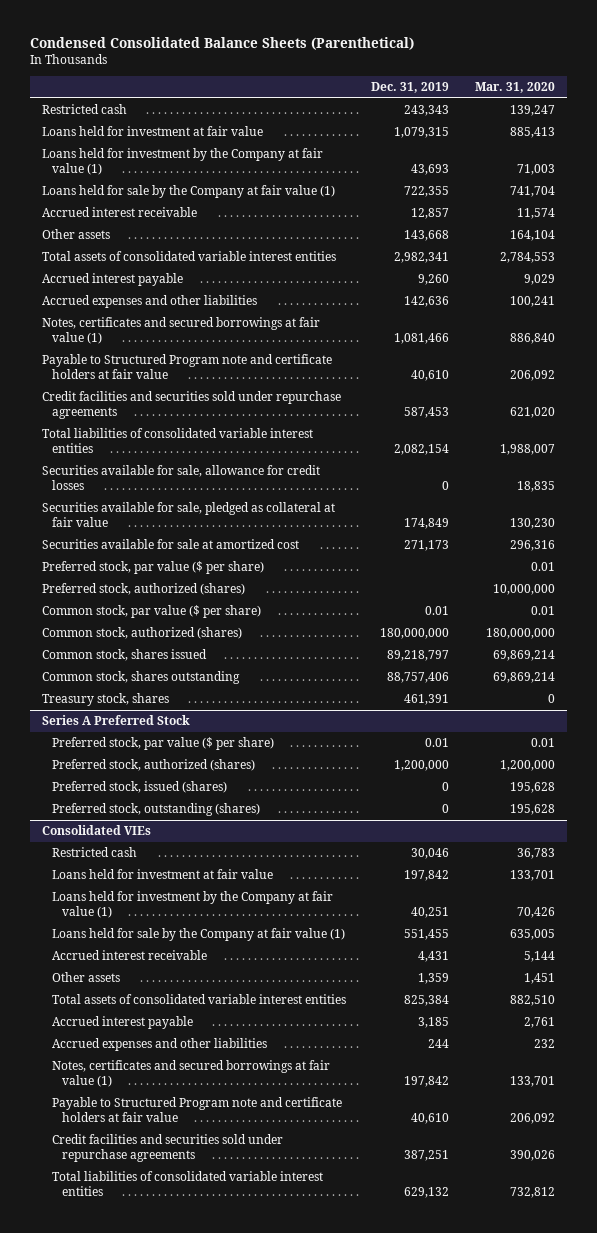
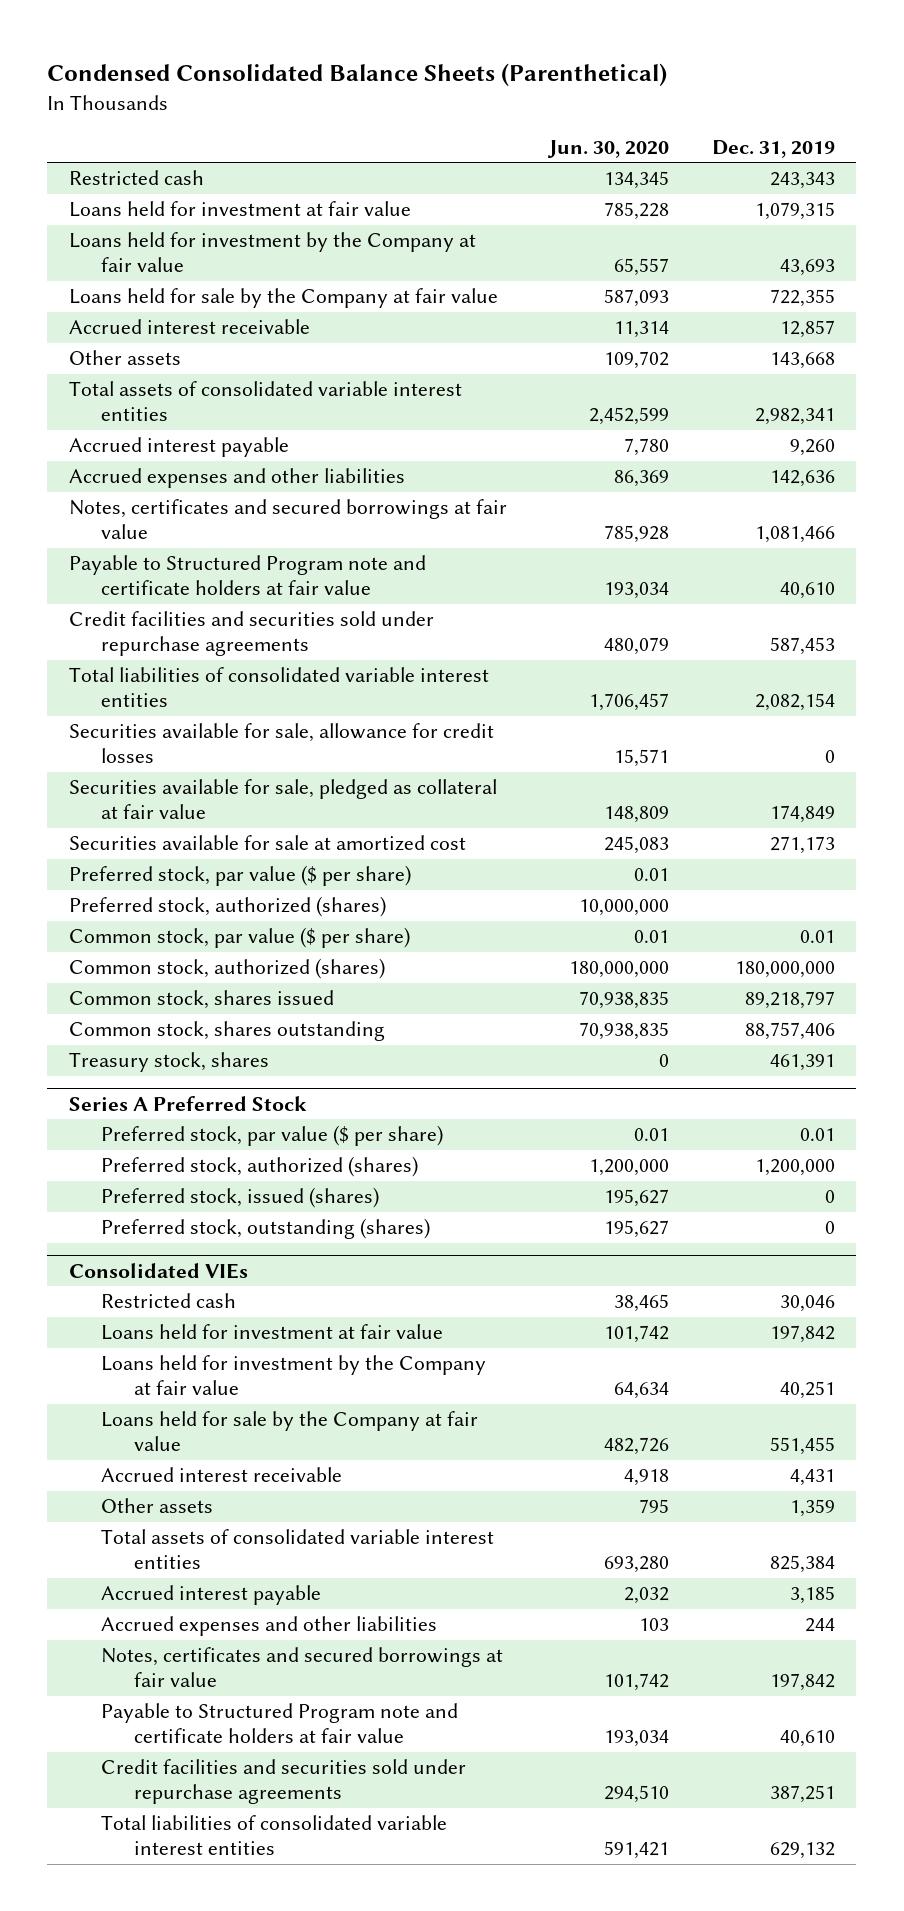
[474,82,555,94] Mar. 31, 2020 -> none
none -> [547,139,670,158] Jun. 30, 2020
[42,148,324,176] Loans held for investment by the Company at fair value (1) -> [68,232,476,273] Loans held for investment by the Company at fair value
[42,185,336,199] Loans held for sale by the Company at fair value (1) -> [68,288,498,309] Loans held for sale by the Company at fair value
[42,317,321,345] Notes, certificates and secured borrowings at fair value (1) -> [68,499,507,540] Notes, certificates and secured borrowings at fair value
[52,891,334,919] Loans held for investment by the Company at fair value (1) -> [101,1355,487,1396] Loans held for investment by the Company at fair value
[52,928,346,942] Loans held for sale by the Company at fair value (1) -> [101,1411,479,1452] Loans held for sale by the Company at fair value
[52,1060,331,1088] Notes, certificates and secured borrowings at fair value (1) -> [101,1647,504,1688] Notes, certificates and secured borrowings at fair value

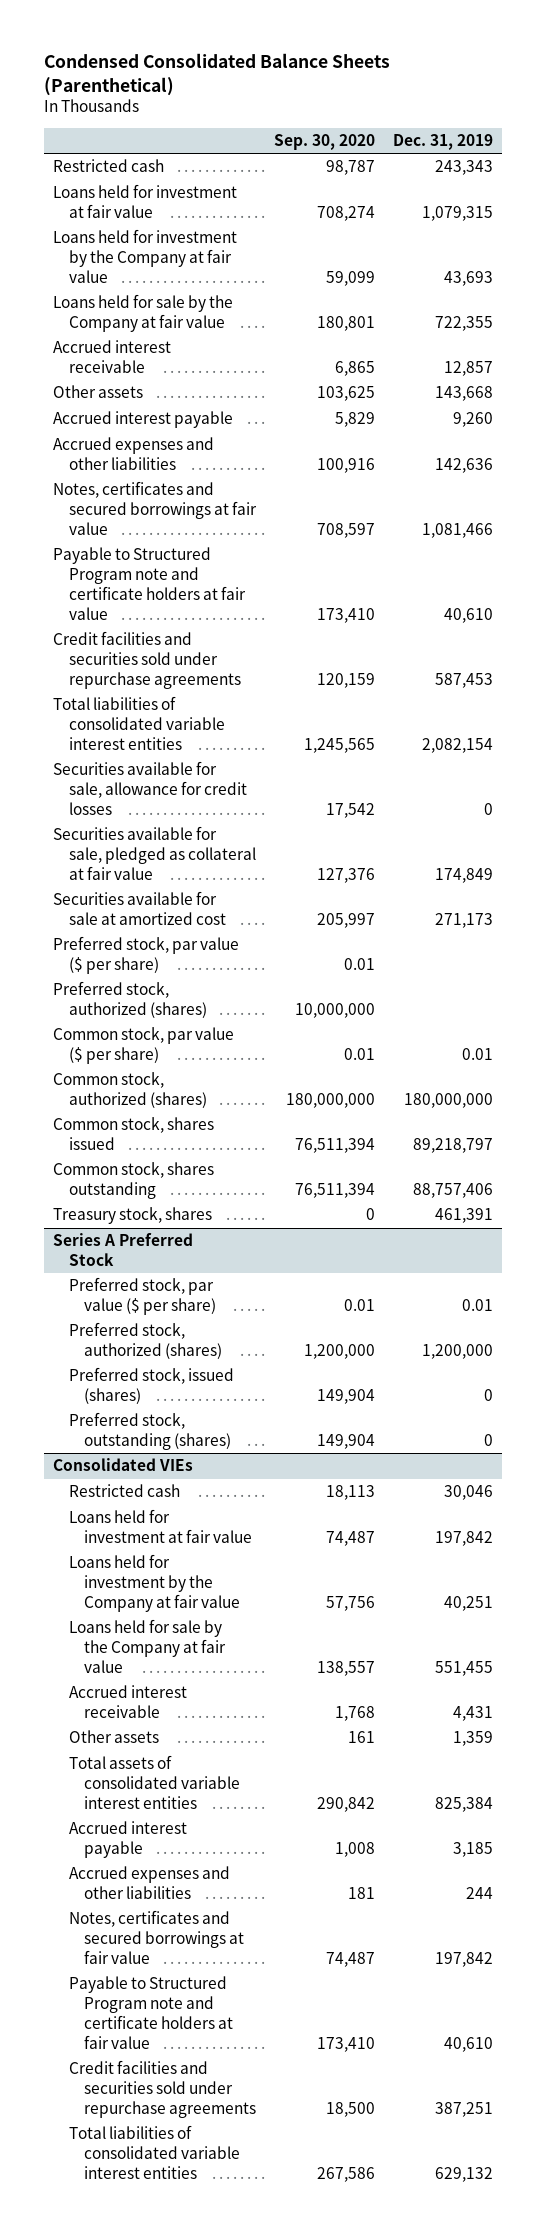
[547,139,670,158] Jun. 30, 2020 -> none
none -> [273,134,375,151] Sep. 30, 2020
[68,381,462,422] Total assets of consolidated variable interest entities -> none

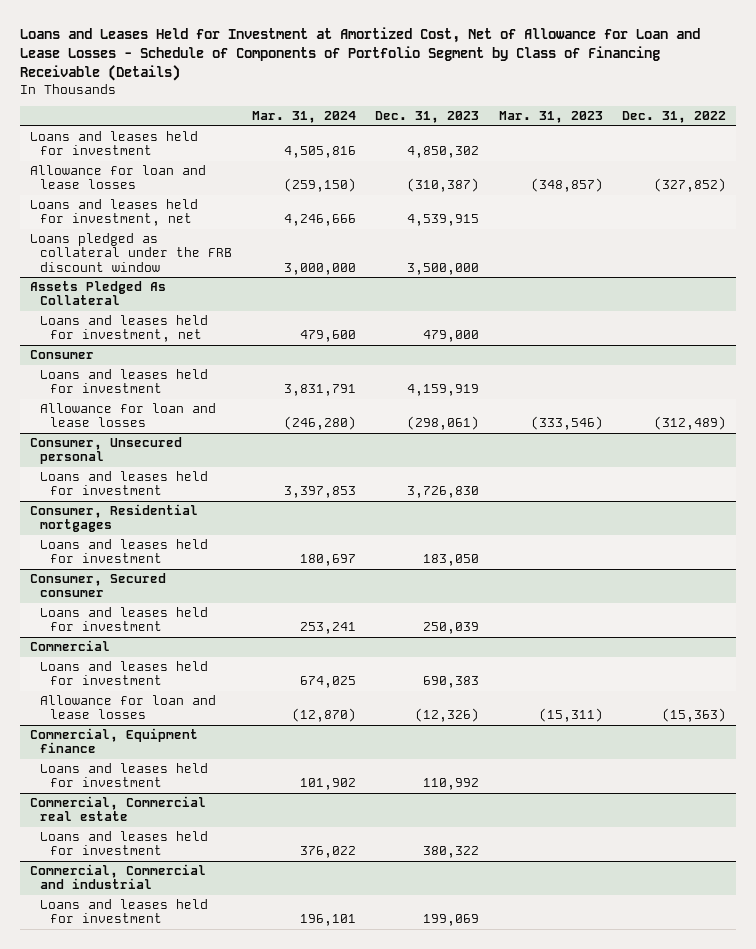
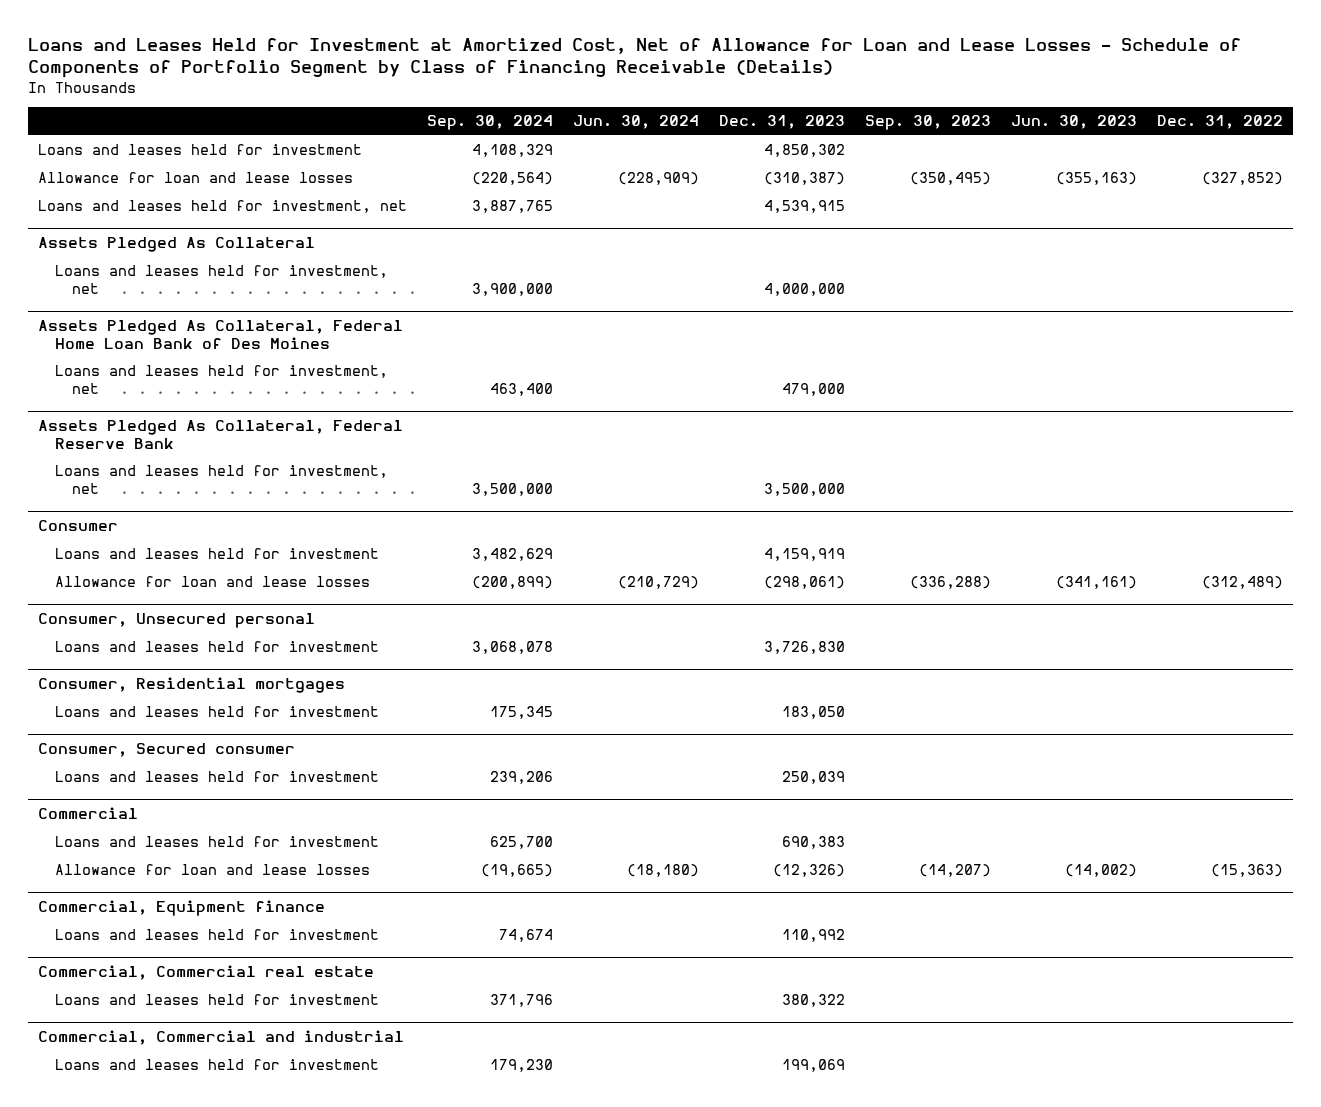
[251,111,356,124] Mar. 31, 2024 -> none
[498,111,603,124] Mar. 31, 2023 -> none
none -> [427,115,554,131] Sep. 30, 2024
none -> [572,115,699,130] Jun. 30, 2024
none -> [864,115,991,131] Sep. 30, 2023
none -> [1010,115,1137,130] Jun. 30, 2023
[29,233,232,272] Loans pledged as collateral under the FRB discount window -> none
none -> [54,265,388,295] Loans and leases held for investment, net
none -> [38,320,404,349] Assets Pledged As Collateral, Federal Home Loan Bank of Des Moines
none -> [38,420,404,449] Assets Pledged As Collateral, Federal Reserve Bank
none -> [54,465,388,495] Loans and leases held for investment, net

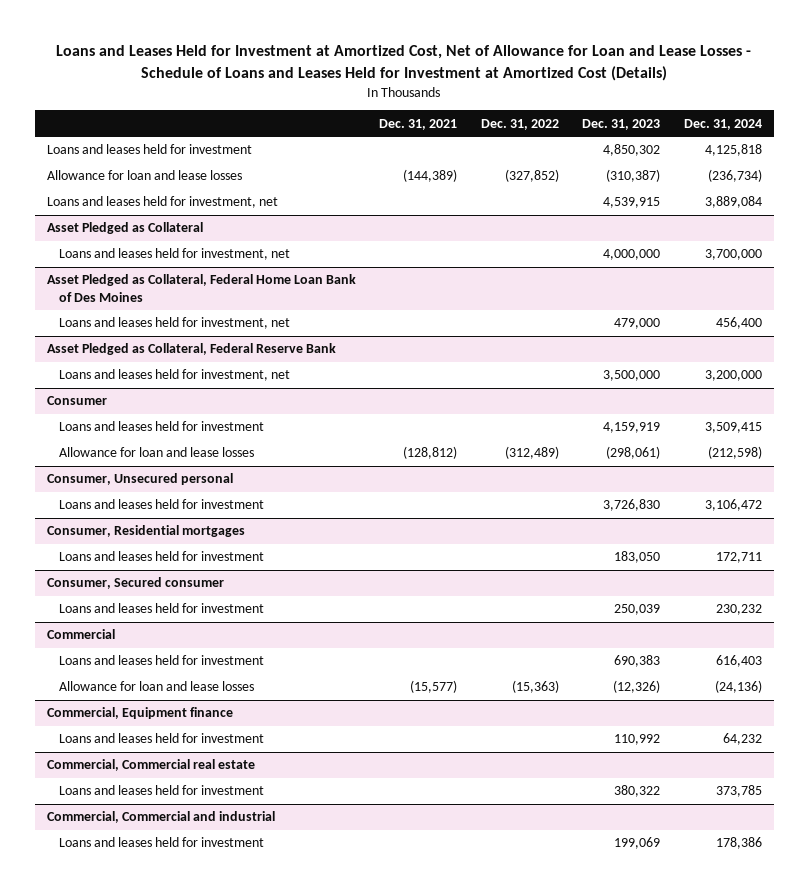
[28,37,1242,78] Loans and Leases Held for Investment at Amortized Cost, Net of Allowance for Loan and Lease Losses - Schedule of Components of Portfolio Segment by Class of Financing Receivable (Details) -> [56,45,752,81] Loans and Leases Held for Investment at Amortized Cost, Net of Allowance for Loan and Lease Losses - Schedule of Loans and Leases Held for Investment at Amortized Cost (Details)
[427,115,554,131] Sep. 30, 2024 -> none
[572,115,699,130] Jun. 30, 2024 -> none
[864,115,991,131] Sep. 30, 2023 -> none
[1010,115,1137,130] Jun. 30, 2023 -> none
none -> [379,118,458,130] Dec. 31, 2021
none -> [683,118,762,130] Dec. 31, 2024
[38,237,316,253] Assets Pledged As Collateral -> [46,222,203,235] Asset Pledged as Collateral
[38,320,404,349] Assets Pledged As Collateral, Federal Home Loan Bank of Des Moines -> [46,274,356,302] Asset Pledged as Collateral, Federal Home Loan Bank of Des Moines
[38,420,404,449] Assets Pledged As Collateral, Federal Reserve Bank -> [46,343,336,356] Asset Pledged as Collateral, Federal Reserve Bank

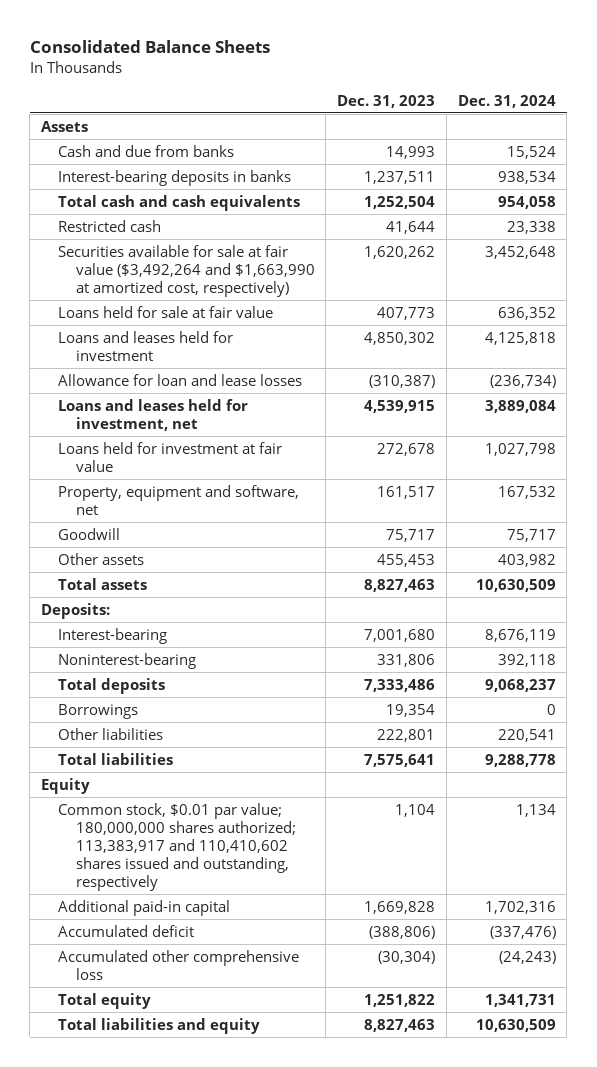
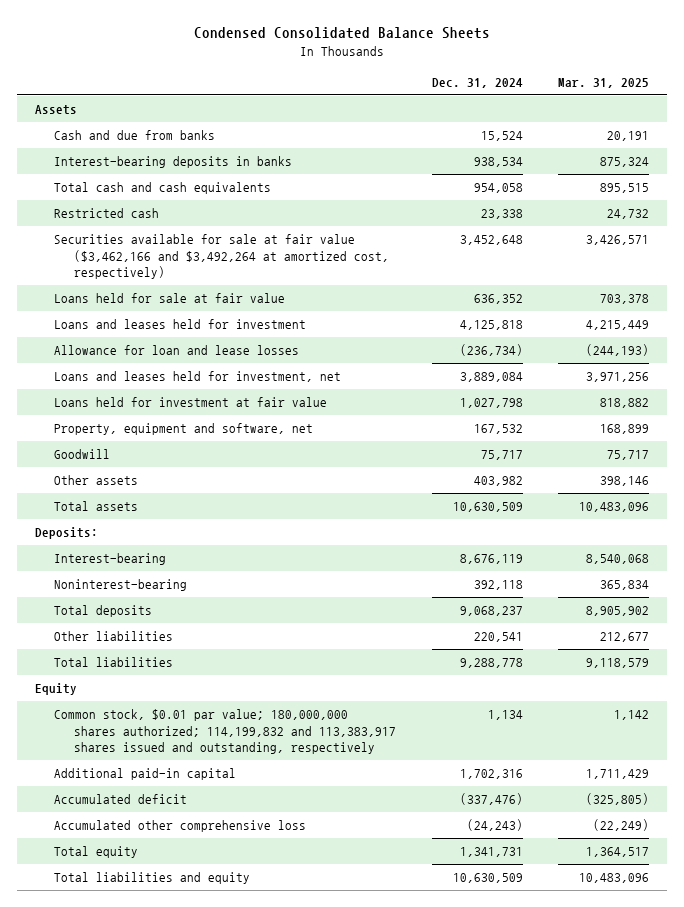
[29,39,270,53] Consolidated Balance Sheets -> [193,27,490,40] Condensed Consolidated Balance Sheets
[337,94,436,108] Dec. 31, 2023 -> none
none -> [558,78,650,89] Mar. 31, 2025
[58,244,315,297] Securities available for sale at fair value ($3,492,264 and $1,663,990 at amortized cost, respectively) -> [54,234,390,280] Securities available for sale at fair value ($3,462,166 and $3,492,264 at amortized cost, respectively)
[58,703,139,719] Borrowings -> none
[58,802,296,891] Common stock, $0.01 par value; 180,000,000 shares authorized; 113,383,917 and 110,410,602 shares issued and outstanding, respectively -> [54,709,397,755] Common stock, $0.01 par value; 180,000,000 shares authorized; 114,199,832 and 113,383,917 shares issued and outstanding, respectively

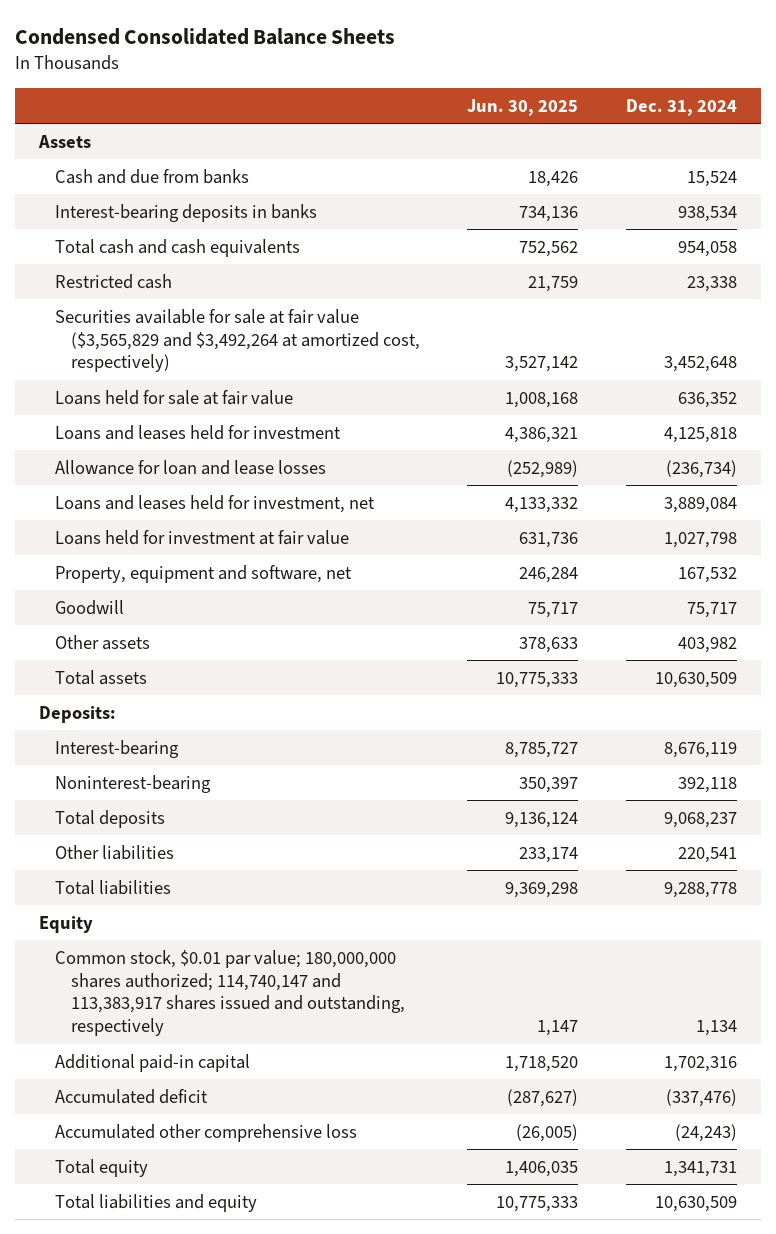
[558,78,650,89] Mar. 31, 2025 -> none
none -> [467,98,579,116] Jun. 30, 2025
[54,234,390,280] Securities available for sale at fair value ($3,462,166 and $3,492,264 at amortized cost, respectively) -> [54,308,420,373] Securities available for sale at fair value ($3,565,829 and $3,492,264 at amortized cost, respectively)
[54,709,397,755] Common stock, $0.01 par value; 180,000,000 shares authorized; 114,199,832 and 113,383,917 shares issued and outstanding, respectively -> [54,949,405,1037] Common stock, $0.01 par value; 180,000,000 shares authorized; 114,740,147 and 113,383,917 shares issued and outstanding, respectively

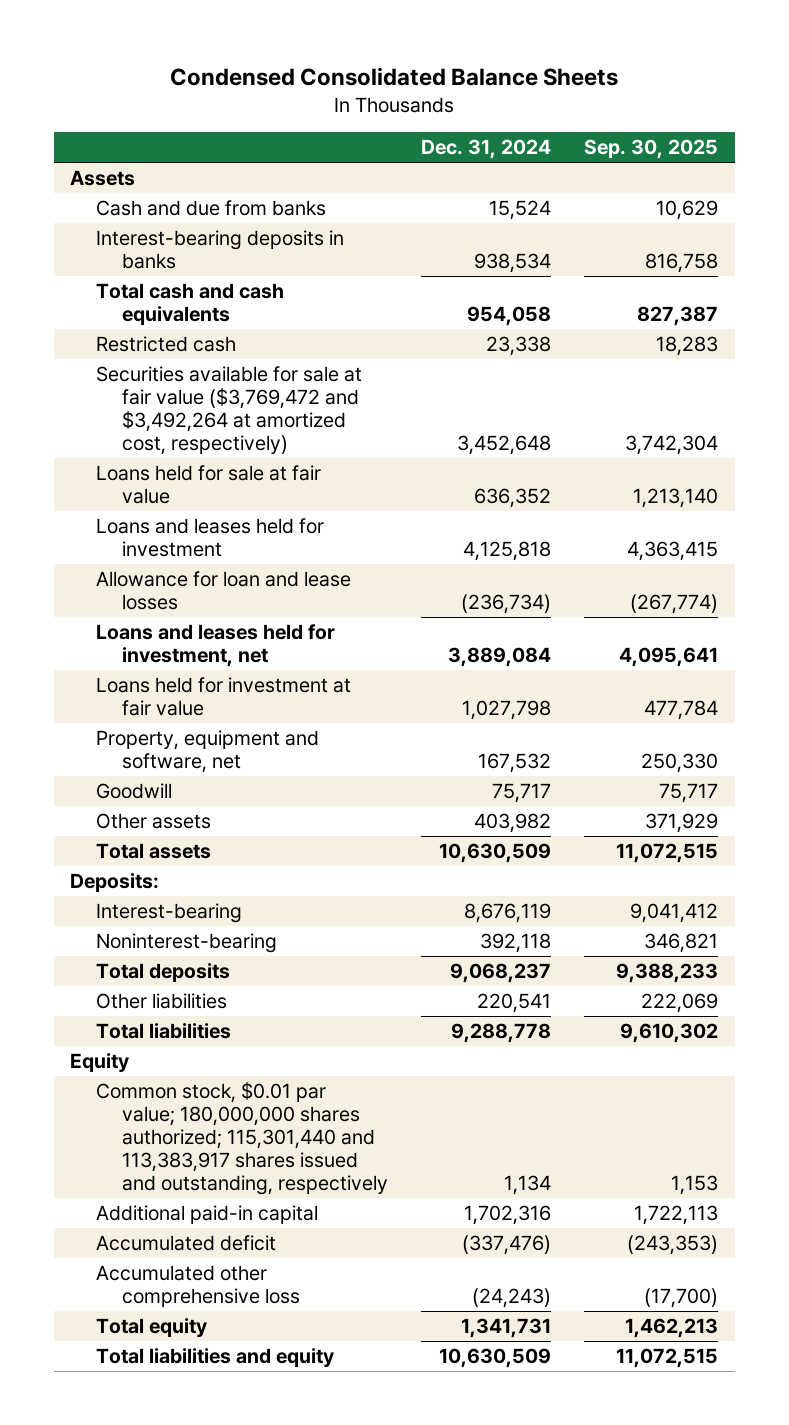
[467,98,579,116] Jun. 30, 2025 -> none
none -> [584,139,719,160] Sep. 30, 2025
[54,308,420,373] Securities available for sale at fair value ($3,565,829 and $3,492,264 at amortized cost, respectively) -> [96,366,363,456] Securities available for sale at fair value ($3,769,472 and $3,492,264 at amortized cost, respectively)
[54,949,405,1037] Common stock, $0.01 par value; 180,000,000 shares authorized; 114,740,147 and 113,383,917 shares issued and outstanding, respectively -> [96,1082,389,1196] Common stock, $0.01 par value; 180,000,000 shares authorized; 115,301,440 and 113,383,917 shares issued and outstanding, respectively

